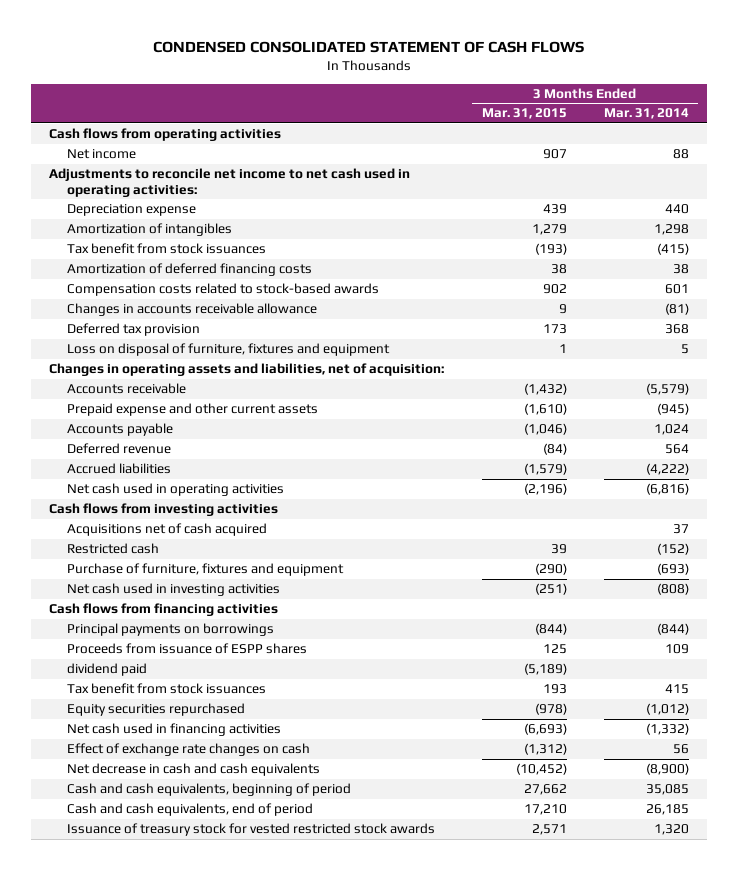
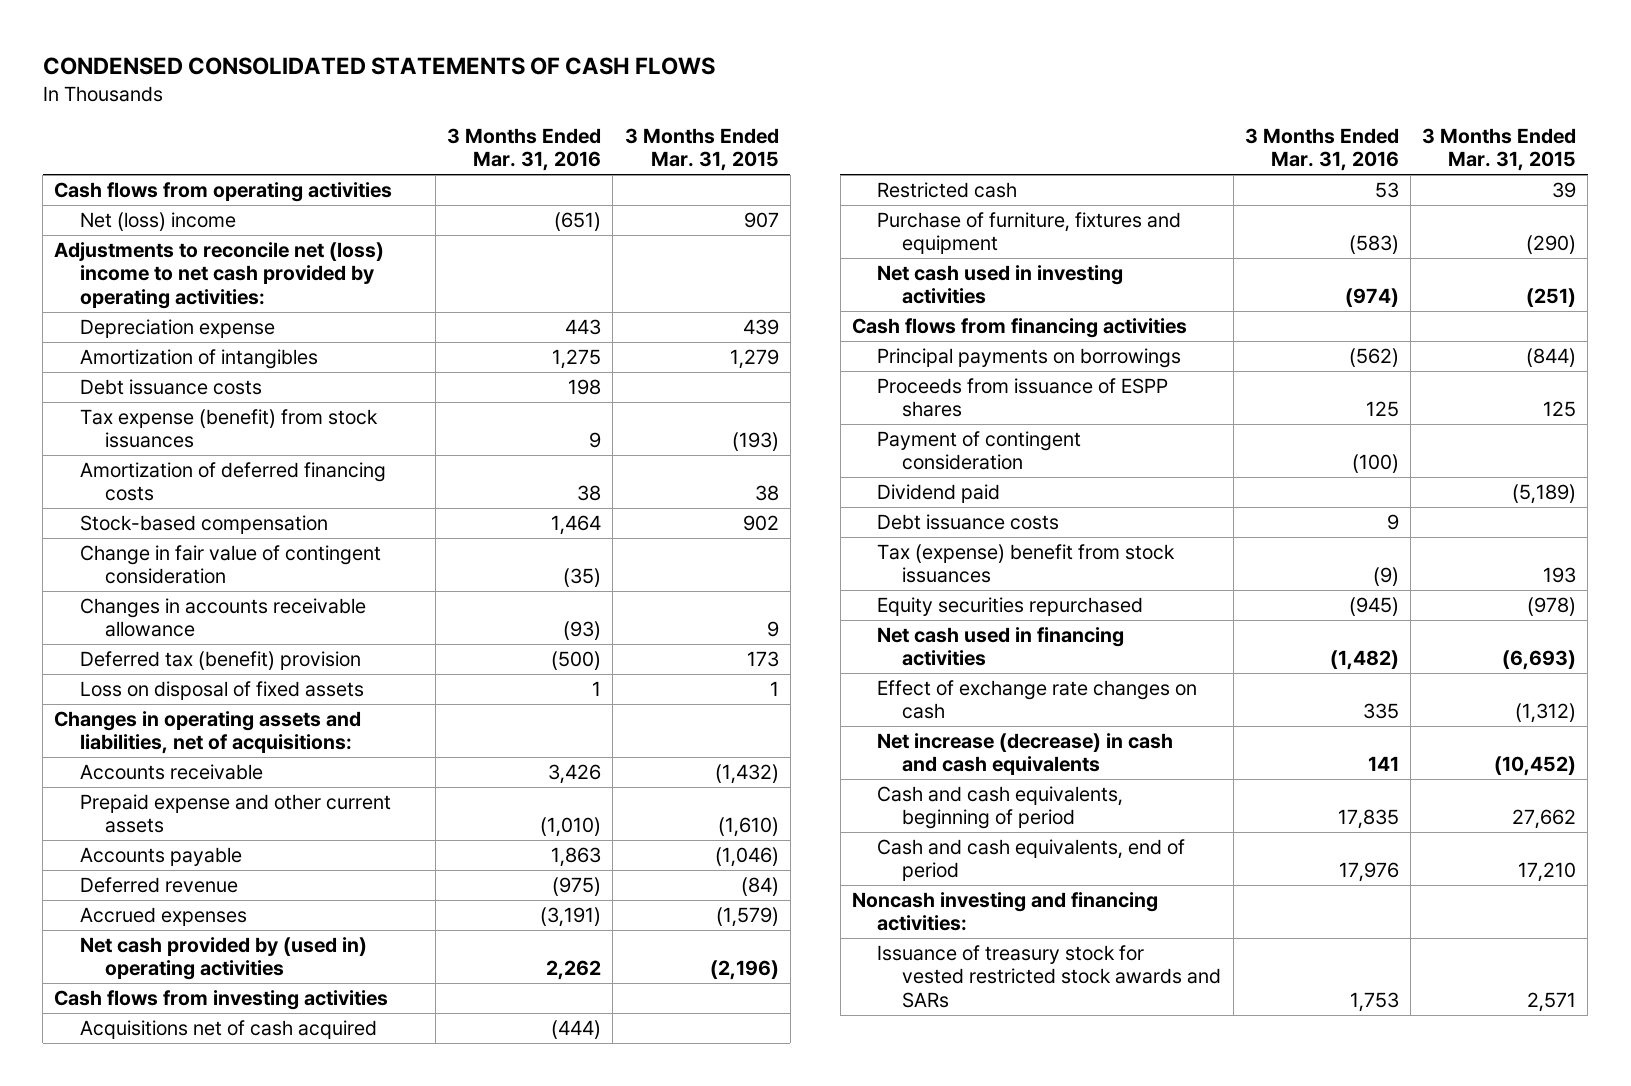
[153,40,585,53] CONDENSED CONSOLIDATED STATEMENT OF CASH FLOWS -> [42,56,715,75] CONDENSED CONSOLIDATED STATEMENTS OF CASH FLOWS
[603,108,689,120] Mar. 31, 2014 -> none
none -> [447,128,602,172] 3 Months Ended Mar. 31, 2016
[67,149,137,160] Net income -> [79,212,236,232] Net (loss) income
[49,168,411,198] Adjustments to reconcile net income to net cash used in operating activities: -> [54,242,385,309] Adjustments to reconcile net (loss) income to net cash provided by operating activities:
none -> [79,379,262,396] Debt issuance costs
[67,243,267,255] Tax benefit from stock issuances -> [79,409,378,449] Tax expense (benefit) from stock issuances
[67,283,380,297] Compensation costs related to stock-based awards -> [79,515,328,535] Stock-based compensation
none -> [79,545,381,585] Change in fair value of contingent consideration
[67,323,201,337] Deferred tax provision -> [79,651,361,671] Deferred tax (benefit) provision
[67,343,391,357] Loss on disposal of furniture, fixtures and equipment -> [79,681,364,701] Loss on disposal of fixed assets
[49,363,445,377] Changes in operating assets and liabilities, net of acquisition: -> [54,711,362,755] Changes in operating assets and liabilities, net of acquisitions:
[67,463,172,475] Accrued liabilities -> [79,907,247,927] Accrued expenses
[67,483,285,497] Net cash used in operating activities -> [79,937,367,981] Net cash provided by (used in) operating activities
none -> [877,431,1082,471] Payment of contingent consideration
[67,663,148,677] dividend paid -> [877,484,1001,504] Dividend paid
none -> [877,514,1060,531] Debt issuance costs
[67,683,267,695] Tax benefit from stock issuances -> [877,544,1176,584] Tax (expense) benefit from stock issuances
[67,763,321,777] Net decrease in cash and cash equivalents -> [877,733,1174,776] Net increase (decrease) in cash and cash equivalents
none -> [852,892,1159,932] Noncash investing and financing activities:
[67,823,436,837] Issuance of treasury stock for vested restricted stock awards -> [877,945,1222,1008] Issuance of treasury stock for vested restricted stock awards and SARs

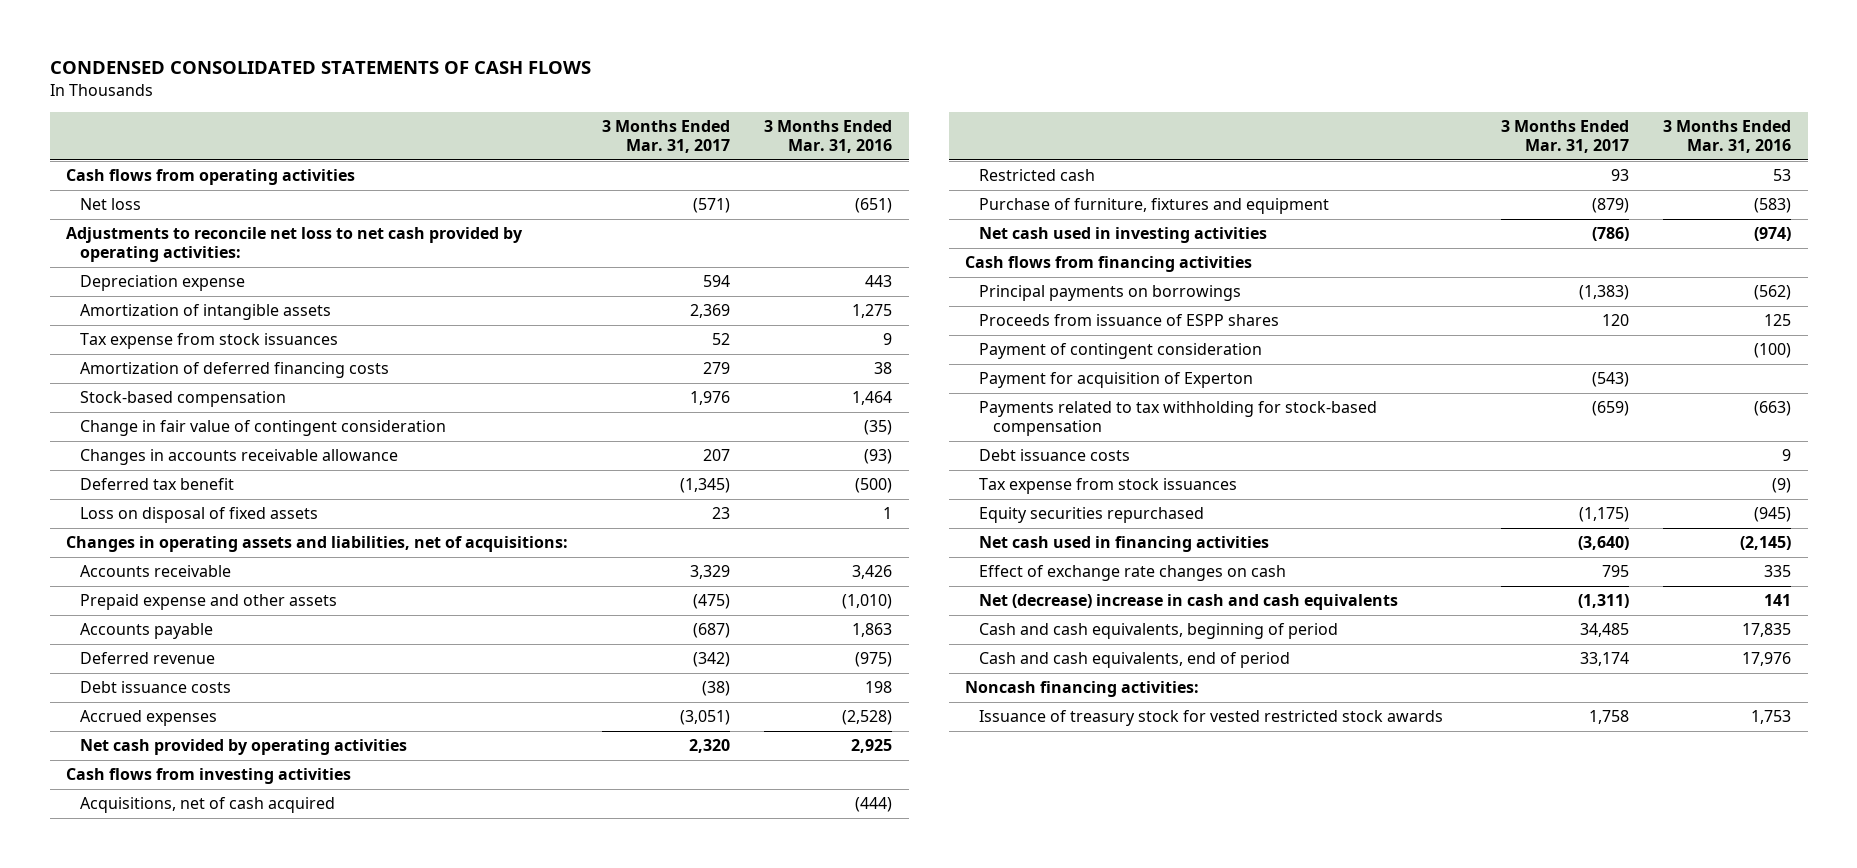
[624,128,779,172] 3 Months Ended Mar. 31, 2015 -> none
none -> [602,120,731,154] 3 Months Ended Mar. 31, 2017
[79,212,236,232] Net (loss) income -> [79,198,141,211] Net loss
[54,242,385,309] Adjustments to reconcile net (loss) income to net cash provided by operating activities: -> [66,227,524,263] Adjustments to reconcile net loss to net cash provided by operating activities:
[79,349,318,370] Amortization of intangibles -> [79,304,331,321] Amortization of intangible assets
[79,409,378,449] Tax expense (benefit) from stock issuances -> [79,333,338,350] Tax expense from stock issuances
[79,651,361,671] Deferred tax (benefit) provision -> [79,478,234,491] Deferred tax benefit
[79,794,391,834] Prepaid expense and other current assets -> [79,594,337,611] Prepaid expense and other assets
[79,379,262,396] Debt issuance costs -> [79,681,231,694] Debt issuance costs
[540,907,602,928] (3,191) -> [841,710,892,726] (2,528)
[79,937,367,981] Net cash provided by (used in) operating activities -> [79,739,407,756] Net cash provided by operating activities
[546,960,602,981] 2,262 -> [850,739,892,754] 2,925
[79,1020,377,1040] Acquisitions net of cash acquired -> [79,797,335,814] Acquisitions, net of cash acquired
[877,484,1001,504] Dividend paid -> none
none -> [979,372,1254,389] Payment for acquisition of Experton
none -> [979,401,1378,437] Payments related to tax withholding for stock-based compensation
[877,544,1176,584] Tax (expense) benefit from stock issuances -> [979,478,1238,495] Tax expense from stock issuances
[1329,650,1399,671] (1,482) -> [1739,536,1791,551] (2,145)
[877,733,1174,776] Net increase (decrease) in cash and cash equivalents -> [979,594,1399,611] Net (decrease) increase in cash and cash equivalents
[852,892,1159,932] Noncash investing and financing activities: -> [965,681,1200,698] Noncash financing activities:
[877,945,1222,1008] Issuance of treasury stock for vested restricted stock awards and SARs -> [979,710,1444,727] Issuance of treasury stock for vested restricted stock awards

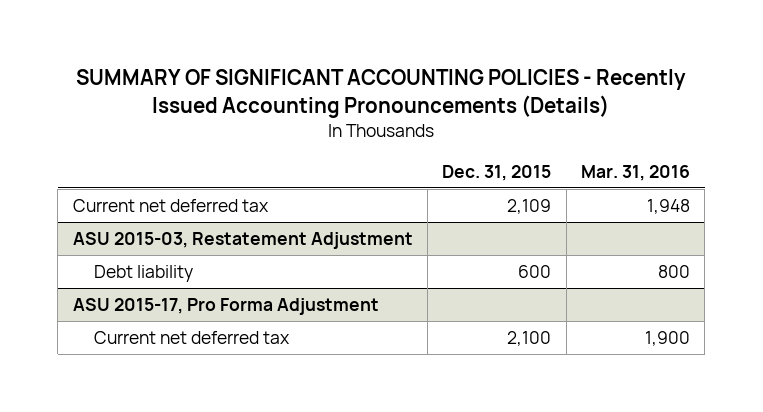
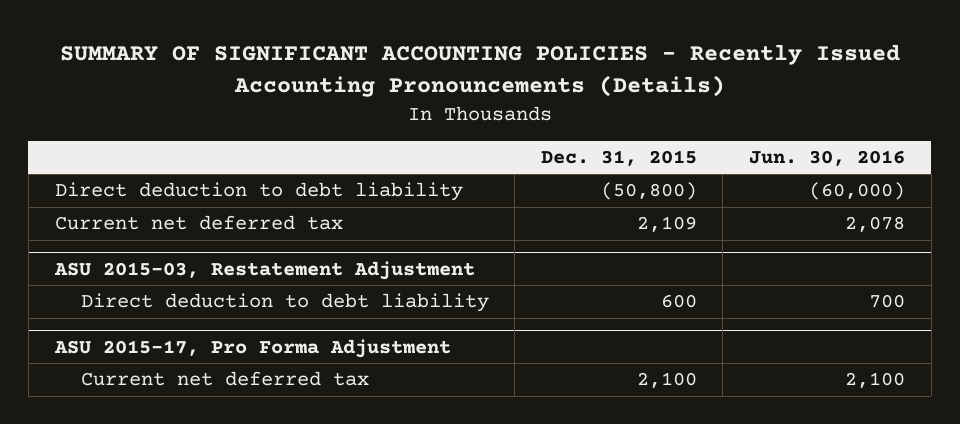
[581,164,691,181] Mar. 31, 2016 -> none
none -> [748,149,905,166] Jun. 30, 2016
none -> [54,182,463,202] Direct deduction to debt liability
[93,265,193,283] Debt liability -> [80,293,489,313] Direct deduction to debt liability

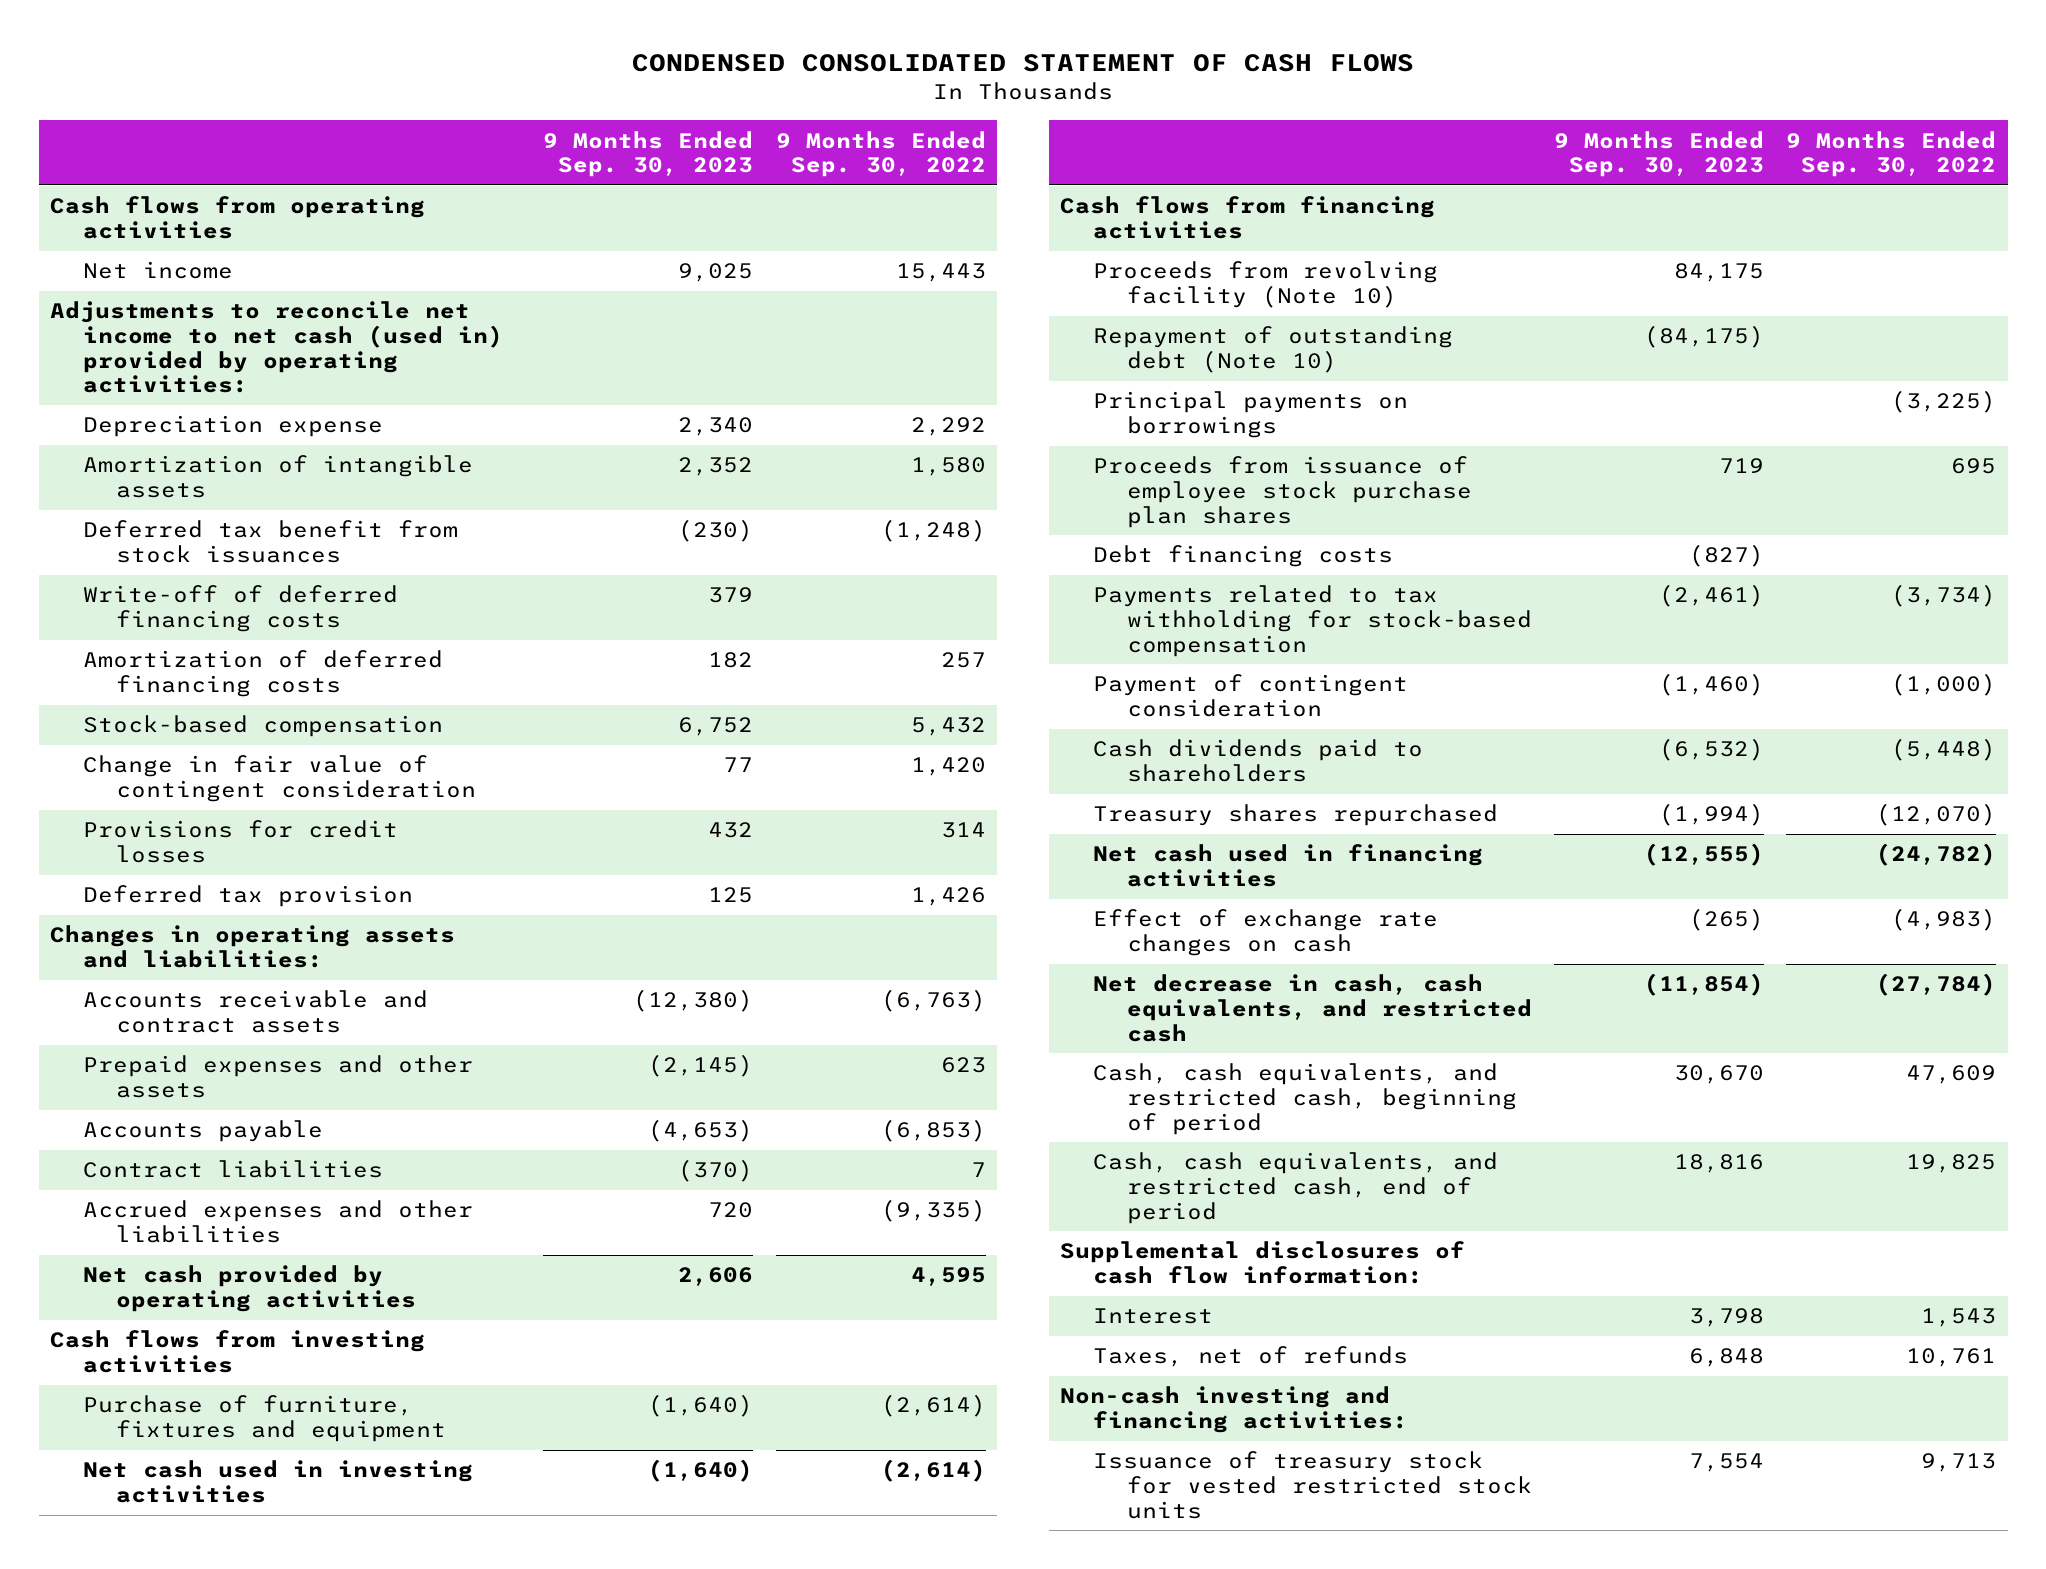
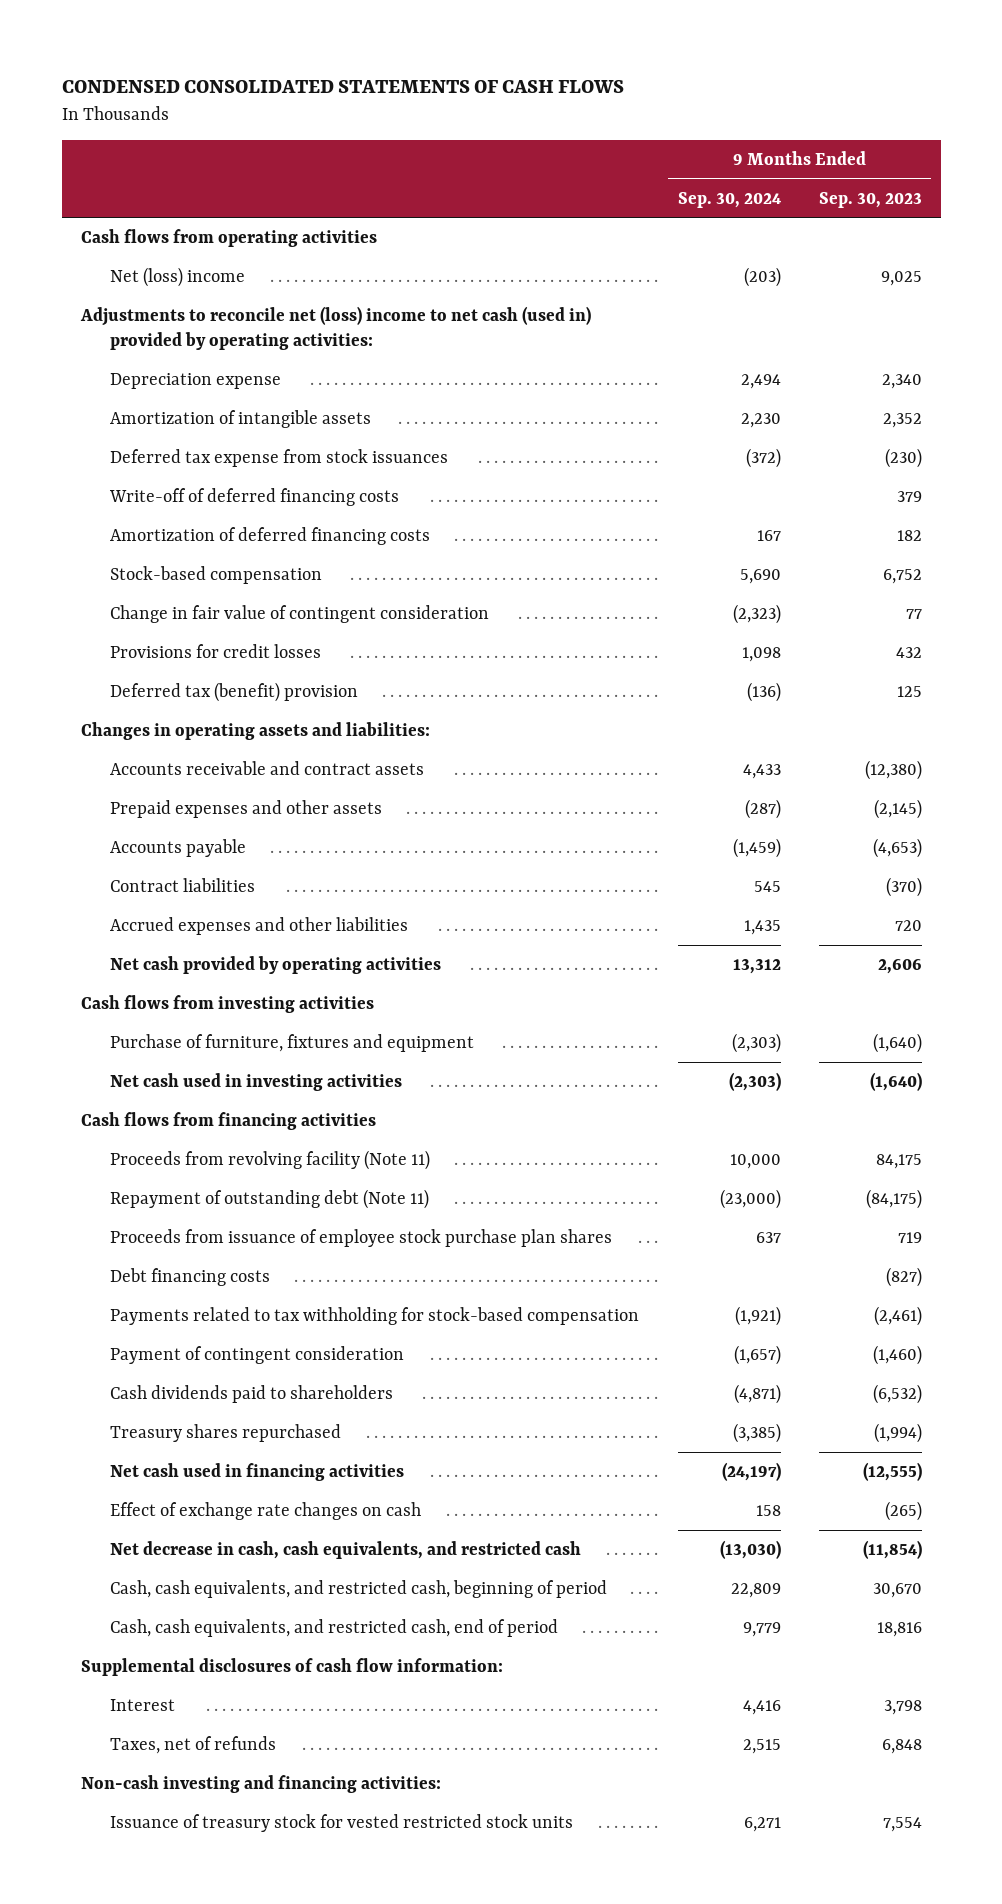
[632,54,1415,73] CONDENSED CONSOLIDATED STATEMENT OF CASH FLOWS -> [61,79,624,93] CONDENSED CONSOLIDATED STATEMENTS OF CASH FLOWS
[775,130,986,178] 9 Months Ended Sep. 30, 2022 -> none
none -> [677,191,781,208] Sep. 30, 2024
[82,261,233,280] Net income -> [110,267,246,288] Net (loss) income
[49,301,503,394] Adjustments to reconcile net income to net cash (used in) provided by operating activities: -> [79,306,591,351] Adjustments to reconcile net (loss) income to net cash (used in) provided by operating activities:
[82,520,458,563] Deferred tax benefit from stock issuances -> [110,449,449,468] Deferred tax expense from stock issuances
[82,885,413,908] Deferred tax provision -> [110,682,359,703] Deferred tax (benefit) provision
[1093,391,1409,438] Principal payments on borrowings -> none
[1093,261,1439,308] Proceeds from revolving facility (Note 10) -> [110,1150,431,1171] Proceeds from revolving facility (Note 11)
[1093,326,1454,373] Repayment of outstanding debt (Note 10) -> [110,1189,430,1210] Repayment of outstanding debt (Note 11)

